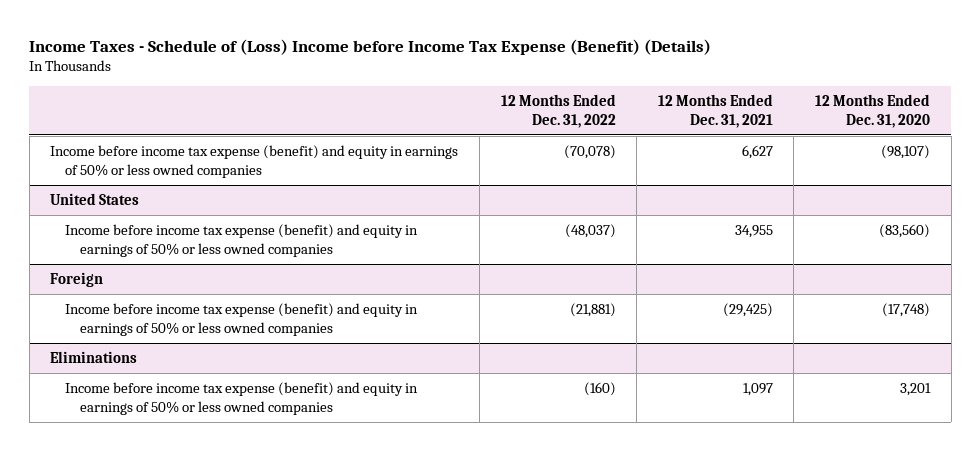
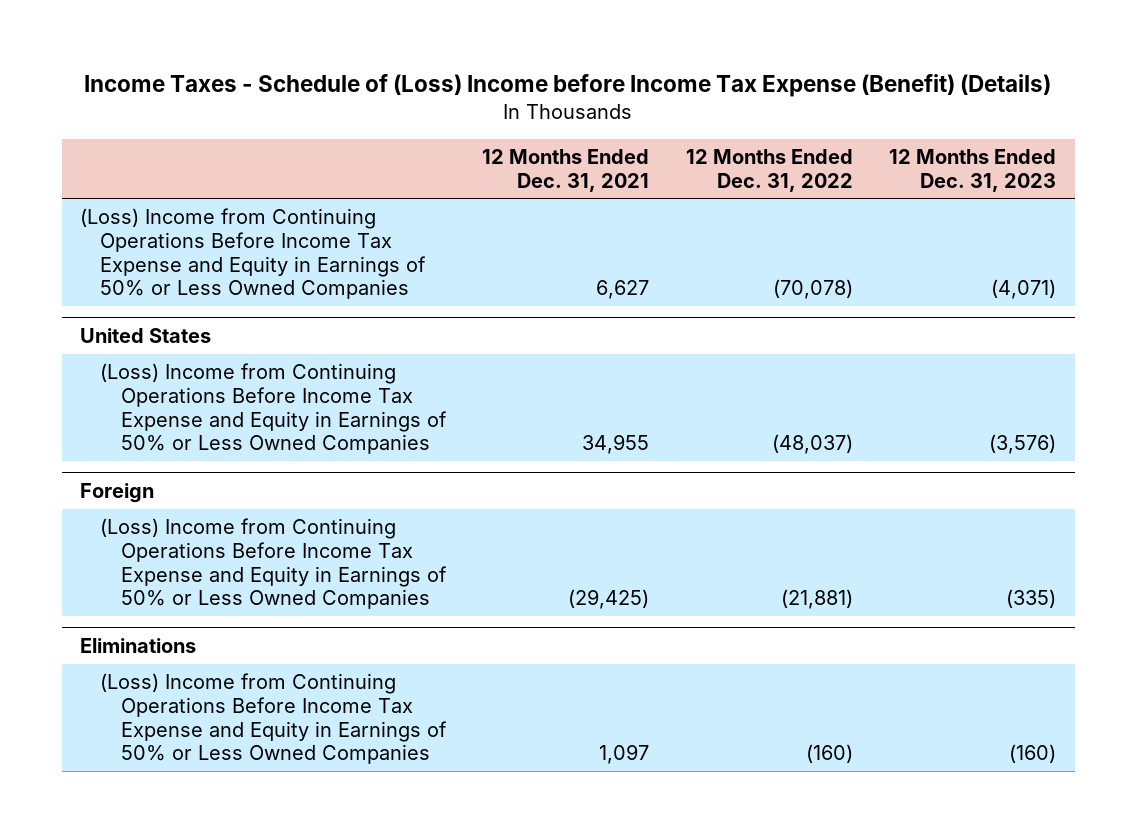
[815,93,931,128] 12 Months Ended Dec. 31, 2020 -> none
none -> [889,148,1057,192] 12 Months Ended Dec. 31, 2023
[50,144,459,178] Income before income tax expense (benefit) and equity in earnings of 50% or less owned companies -> [79,208,427,300] (Loss) Income from Continuing Operations Before Income Tax Expense and Equity in Earnings of 50% or Less Owned Companies
[65,223,419,257] Income before income tax expense (benefit) and equity in earnings of 50% or less owned companies -> [100,363,447,455] (Loss) Income from Continuing Operations Before Income Tax Expense and Equity in Earnings of 50% or Less Owned Companies
[65,302,419,336] Income before income tax expense (benefit) and equity in earnings of 50% or less owned companies -> [100,518,447,610] (Loss) Income from Continuing Operations Before Income Tax Expense and Equity in Earnings of 50% or Less Owned Companies
[65,381,419,415] Income before income tax expense (benefit) and equity in earnings of 50% or less owned companies -> [100,673,447,765] (Loss) Income from Continuing Operations Before Income Tax Expense and Equity in Earnings of 50% or Less Owned Companies

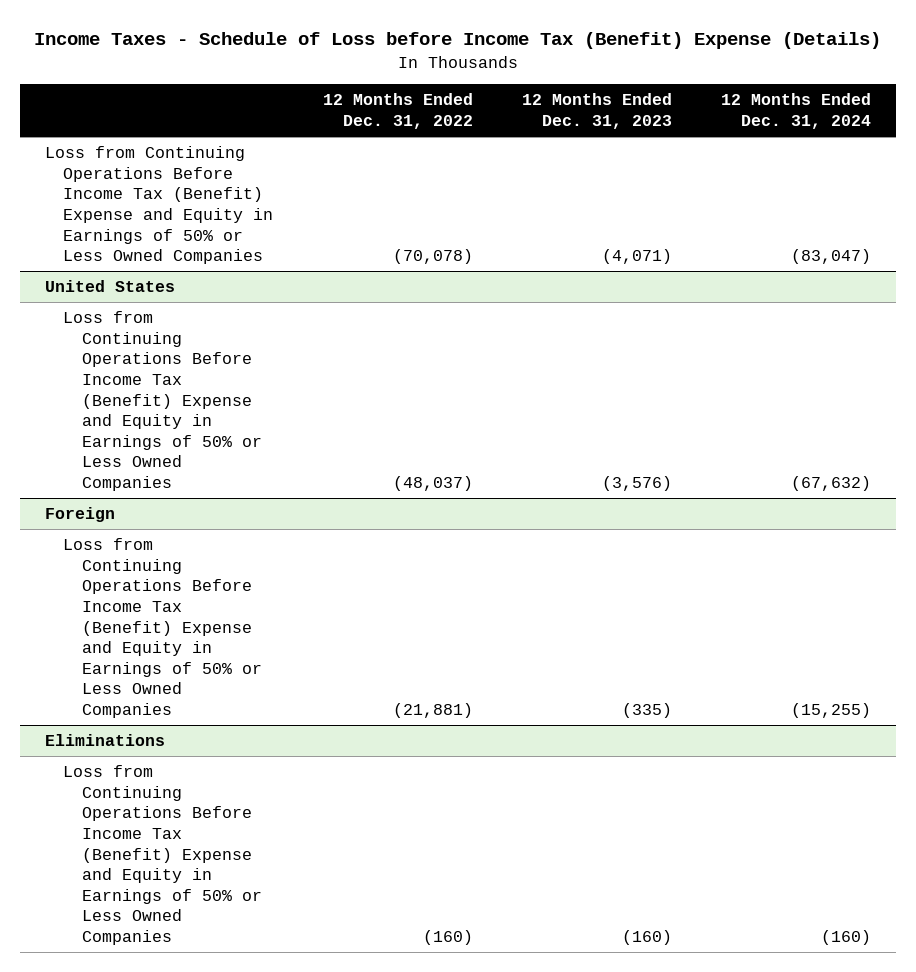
[84,74,1052,98] Income Taxes - Schedule of (Loss) Income before Income Tax Expense (Benefit) (Details) -> [33,32,881,50] Income Taxes - Schedule of Loss before Income Tax (Benefit) Expense (Details)
[482,148,650,192] 12 Months Ended Dec. 31, 2021 -> none
none -> [721,93,872,130] 12 Months Ended Dec. 31, 2024
[79,208,427,300] (Loss) Income from Continuing Operations Before Income Tax Expense and Equity in Earnings of 50% or Less Owned Companies -> [44,146,274,265] Loss from Continuing Operations Before Income Tax (Benefit) Expense and Equity in Earnings of 50% or Less Owned Companies
[100,363,447,455] (Loss) Income from Continuing Operations Before Income Tax Expense and Equity in Earnings of 50% or Less Owned Companies -> [63,311,263,491] Loss from Continuing Operations Before Income Tax (Benefit) Expense and Equity in Earnings of 50% or Less Owned Companies
[100,518,447,610] (Loss) Income from Continuing Operations Before Income Tax Expense and Equity in Earnings of 50% or Less Owned Companies -> [63,538,263,718] Loss from Continuing Operations Before Income Tax (Benefit) Expense and Equity in Earnings of 50% or Less Owned Companies
[100,673,447,765] (Loss) Income from Continuing Operations Before Income Tax Expense and Equity in Earnings of 50% or Less Owned Companies -> [63,765,263,945] Loss from Continuing Operations Before Income Tax (Benefit) Expense and Equity in Earnings of 50% or Less Owned Companies

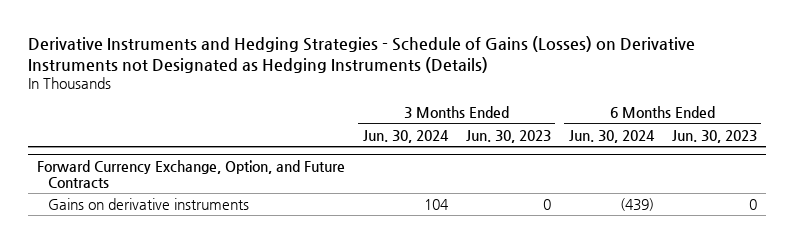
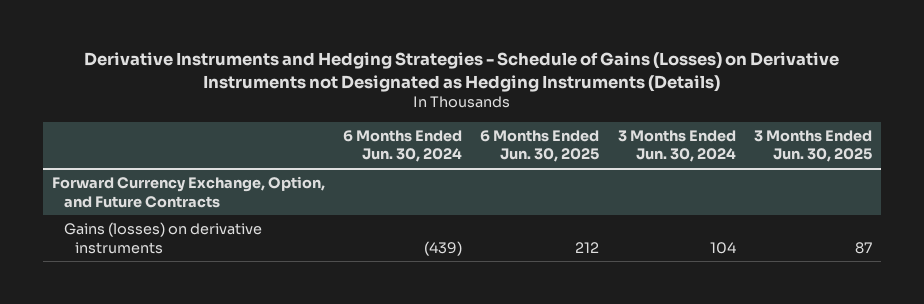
[465,129,551,143] Jun. 30, 2023 -> none
[671,129,757,143] Jun. 30, 2023 -> none
none -> [480,129,600,163] 6 Months Ended Jun. 30, 2025
none -> [753,129,872,163] 3 Months Ended Jun. 30, 2025
[47,197,249,210] Gains on derivative instruments -> [63,222,262,254] Gains (losses) on derivative instruments

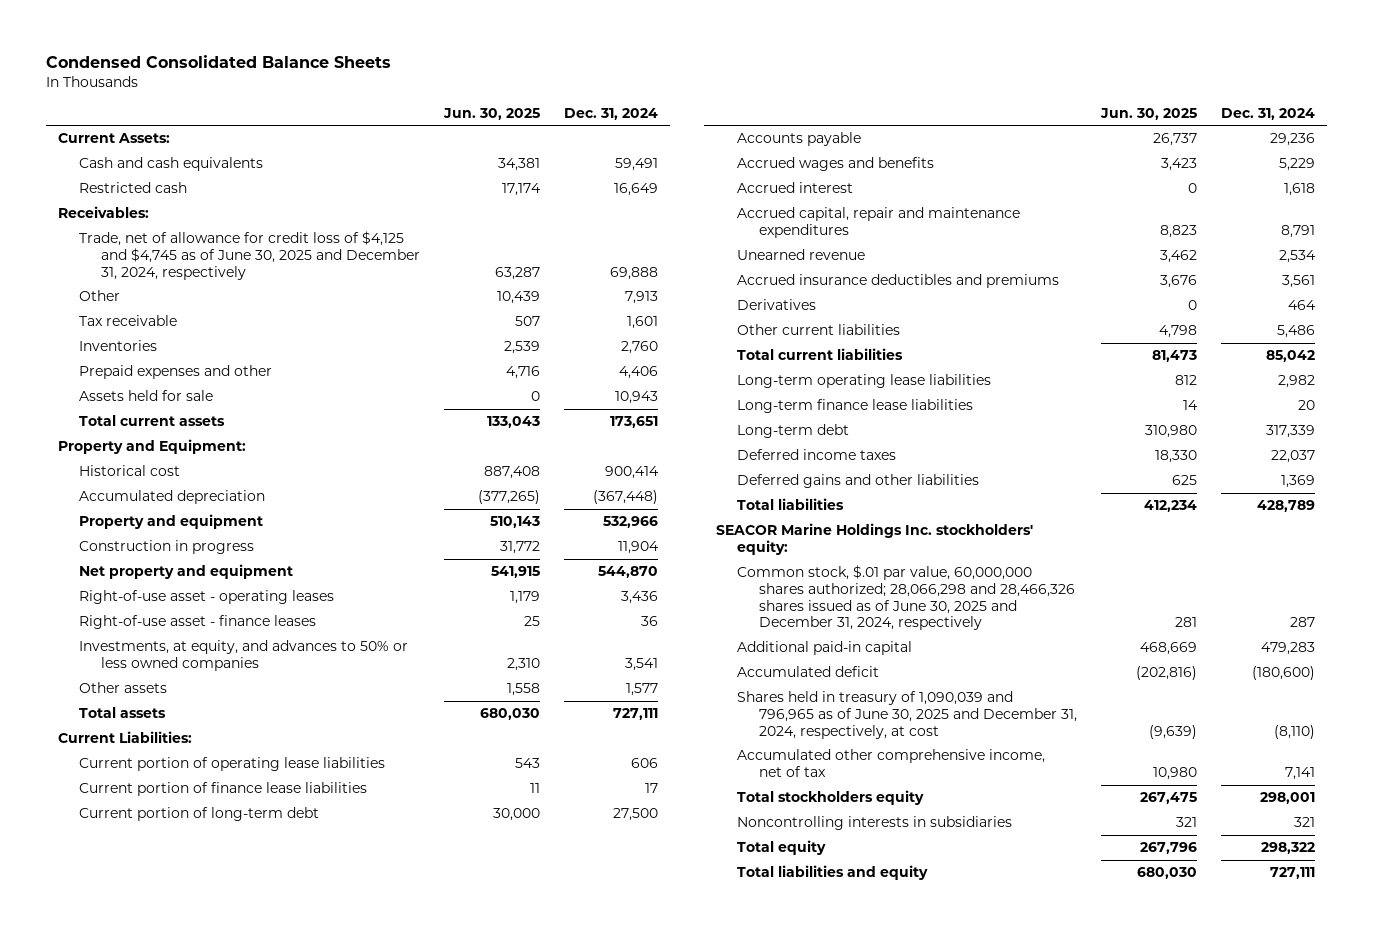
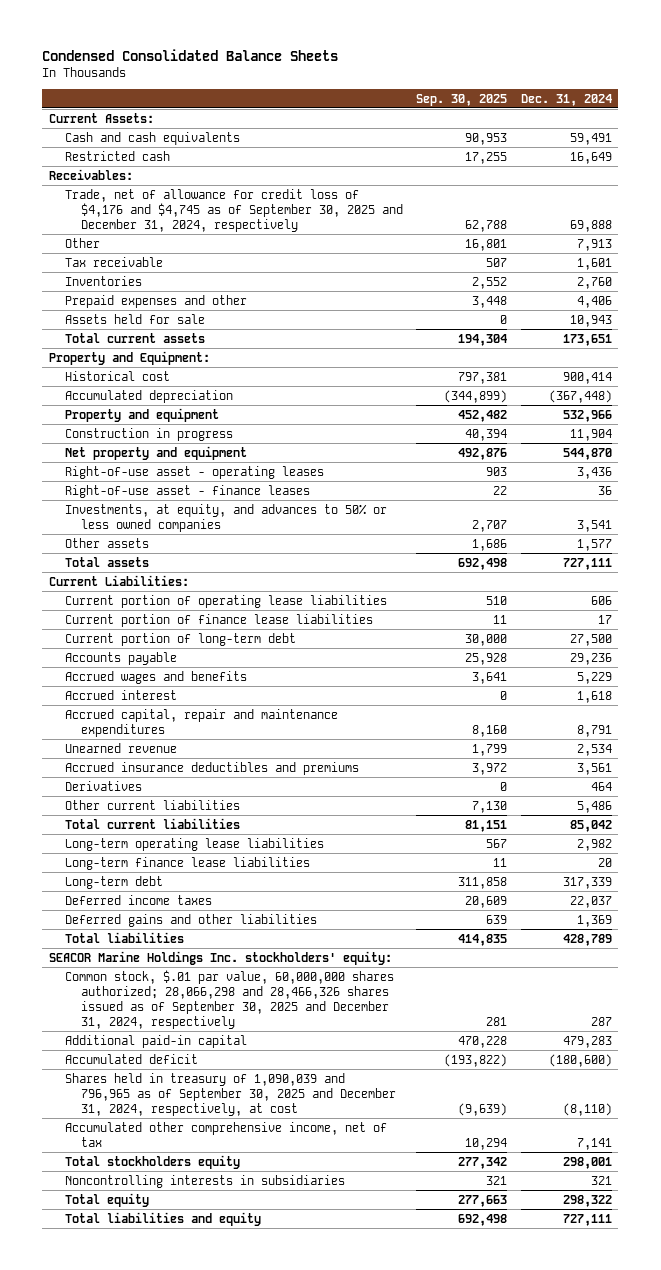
[442,107,540,120] Jun. 30, 2025 -> none
none -> [416,93,508,106] Sep. 30, 2025
[79,231,420,280] Trade, net of allowance for credit loss of $4,125 and $4,745 as of June 30, 2025 and December 31, 2024, respectively -> [64,188,404,233] Trade, net of allowance for credit loss of $4,176 and $4,745 as of September 30, 2025 and December 31, 2024, respectively
[737,565,1075,631] Common stock, $.01 par value, 60,000,000 shares authorized; 28,066,298 and 28,466,326 shares issued as of June 30, 2025 and December 31, 2024, respectively -> [64,969,394,1030] Common stock, $.01 par value, 60,000,000 shares authorized; 28,066,298 and 28,466,326 shares issued as of September 30, 2025 and December 31, 2024, respectively
[737,691,1077,739] Shares held in treasury of 1,090,039 and 796,965 as of June 30, 2025 and December 31, 2024, respectively, at cost -> [64,1072,397,1117] Shares held in treasury of 1,090,039 and 796,965 as of September 30, 2025 and December 31, 2024, respectively, at cost

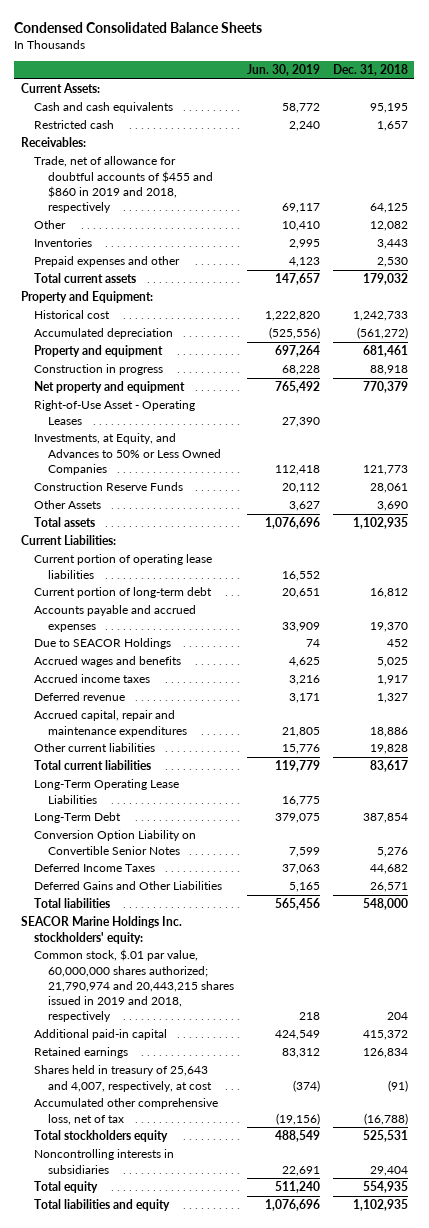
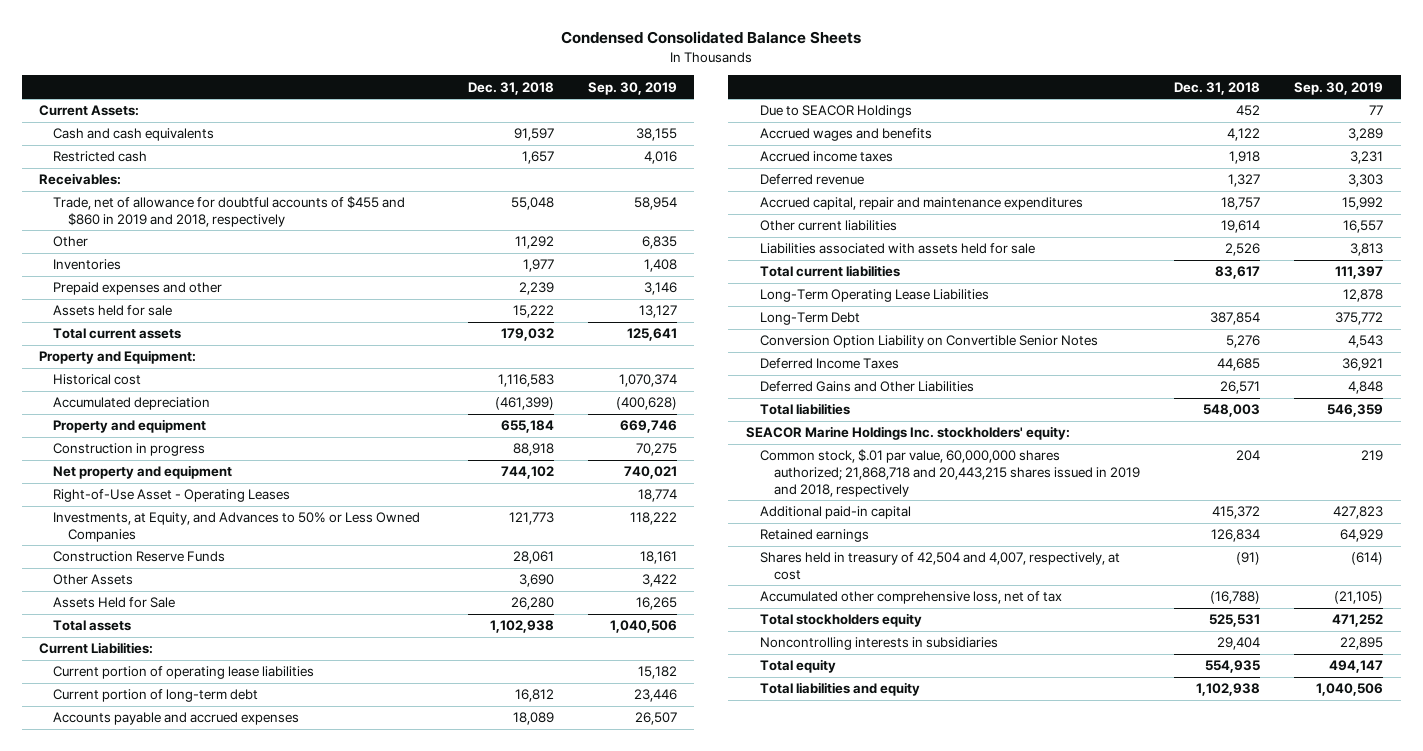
[246,63,320,76] Jun. 30, 2019 -> none
none -> [588,81,678,95] Sep. 30, 2019
[369,103,408,114] 95,195 -> [513,128,554,142] 91,597
[369,202,408,213] 64,125 -> [510,197,554,211] 55,048
[369,221,408,232] 12,082 -> [514,236,554,250] 11,292
[376,239,408,250] 3,443 -> [522,259,554,273] 1,977
[376,257,408,268] 2,530 -> [518,282,554,296] 2,239
none -> [53,305,173,317] Assets held for sale
[352,311,408,322] 1,242,733 -> [497,374,554,388] 1,116,583
[356,327,408,340] (561,272) -> [494,397,554,411] (461,399)
[362,345,408,358] 681,461 -> [500,420,554,434] 655,184
[362,381,408,394] 770,379 -> [500,466,554,480] 744,102
none -> [53,597,176,609] Assets Held for Sale
[352,517,408,530] 1,102,935 -> [489,620,554,634] 1,102,938
[369,621,408,632] 19,370 -> [512,712,554,726] 18,089
[376,657,408,668] 5,025 -> [1226,128,1260,142] 4,122
[376,675,408,686] 1,917 -> [1228,151,1260,165] 1,918
[369,726,408,737] 18,886 -> [1220,197,1260,211] 18,757
[369,744,408,755] 19,828 -> [1220,220,1260,234] 19,614
none -> [759,243,1035,255] Liabilities associated with assets held for sale
[369,864,408,875] 44,682 -> [1216,358,1260,372] 44,685
[362,898,408,911] 548,000 -> [1202,404,1260,418] 548,003
[34,949,234,1023] Common stock, $.01 par value, 60,000,000 shares authorized; 21,790,974 and 20,443,215 shares issued in 2019 and 2018, respectively -> [759,449,1140,497] Common stock, $.01 par value, 60,000,000 shares authorized; 21,868,718 and 20,443,215 shares issued in 2019 and 2018, respectively
[34,1065,212,1092] Shares held in treasury of 25,643 and 4,007, respectively, at cost -> [759,552,1120,580] Shares held in treasury of 42,504 and 4,007, respectively, at cost
[352,1199,408,1212] 1,102,935 -> [1195,683,1260,697] 1,102,938

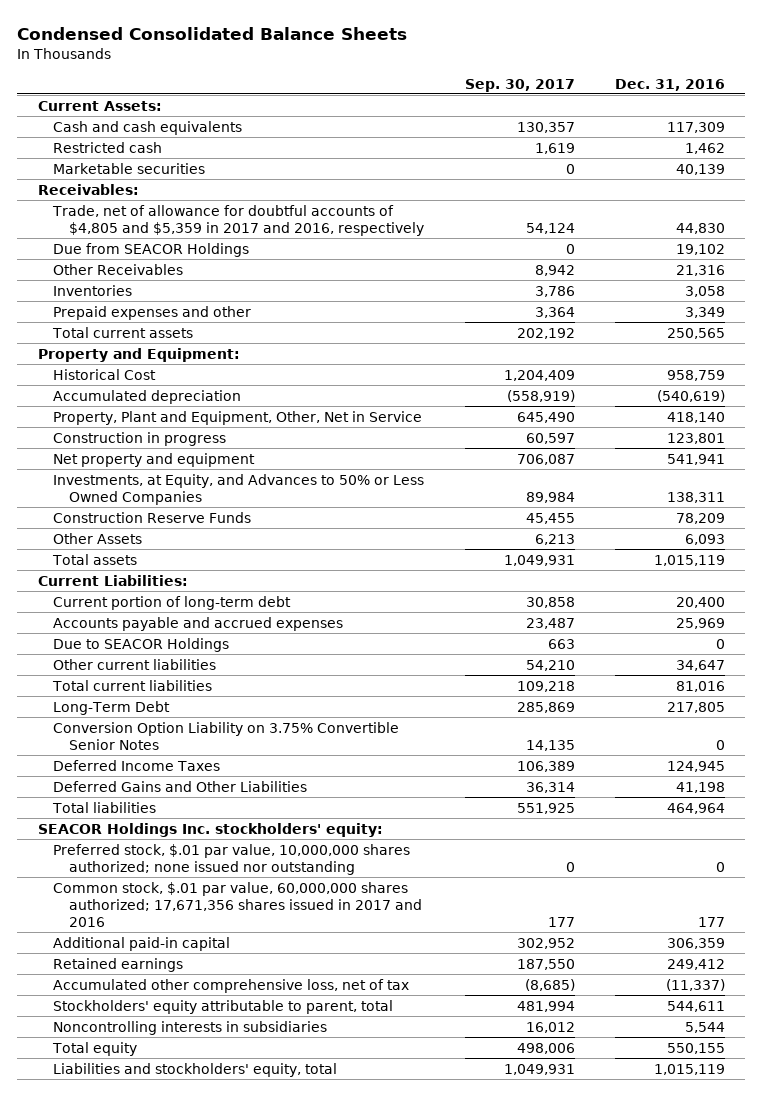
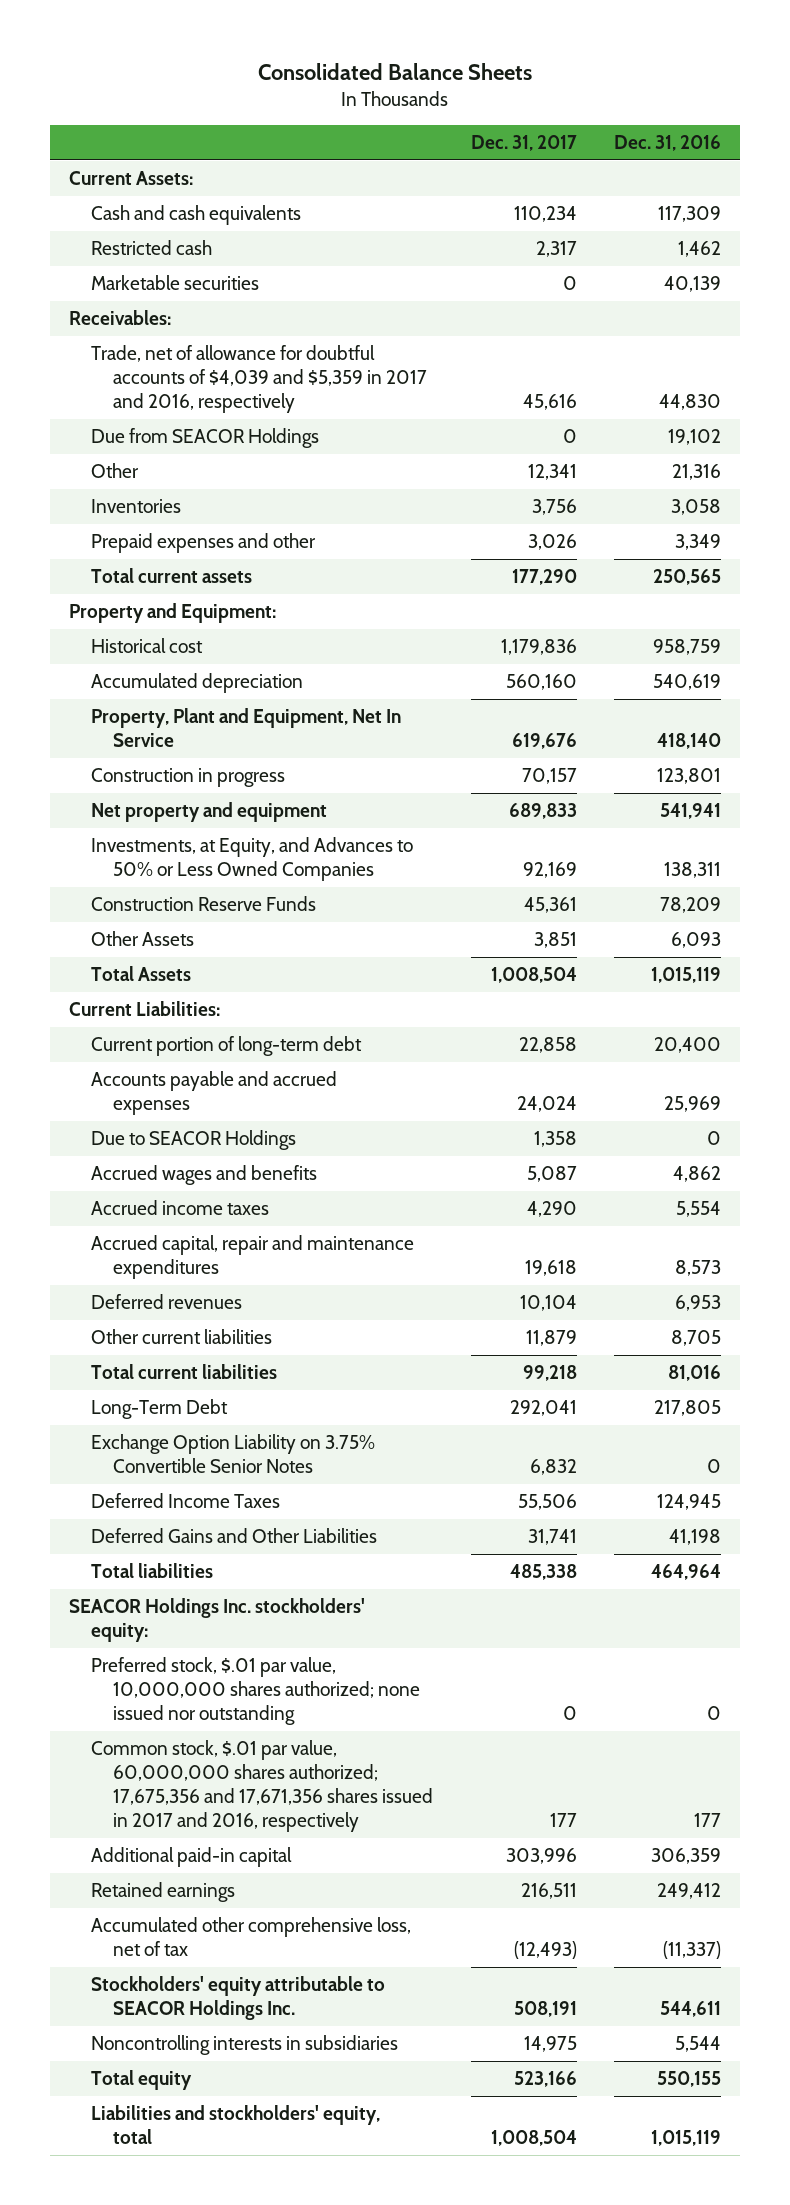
[17,26,408,40] Condensed Consolidated Balance Sheets -> [258,62,533,80] Consolidated Balance Sheets
[464,78,575,92] Sep. 30, 2017 -> none
none -> [470,134,577,151] Dec. 31, 2017
[52,204,424,236] Trade, net of allowance for doubtful accounts of $4,805 and $5,359 in 2017 and 2016, respectively -> [91,345,428,414] Trade, net of allowance for doubtful accounts of $4,039 and $5,359 in 2017 and 2016, respectively
[53,263,184,275] Other Receivables -> [91,463,140,479] Other
[53,368,157,380] Historical Cost -> [91,638,204,654] Historical cost
[657,389,726,402] (540,619) -> [653,674,722,691] 540,619
[53,410,423,425] Property, Plant and Equipment, Other, Net in Service -> [91,708,402,748] Property, Plant and Equipment, Net In Service
[52,553,138,565] Total assets -> [91,966,192,982] Total Assets
none -> [91,1165,318,1186] Accrued wages and benefits
none -> [91,1200,270,1216] Accrued income taxes
none -> [91,1235,415,1280] Accrued capital, repair and maintenance expenditures
none -> [91,1294,243,1310] Deferred revenues
[676,659,726,671] 34,647 -> [671,1330,722,1347] 8,705
[53,721,400,750] Conversion Option Liability on 3.75% Convertible Senior Notes -> [91,1434,376,1474] Exchange Option Liability on 3.75% Convertible Senior Notes
[53,881,422,928] Common stock, $.01 par value, 60,000,000 shares authorized; 17,671,356 shares issued in 2017 and 2016 -> [91,1740,434,1833] Common stock, $.01 par value, 60,000,000 shares authorized; 17,675,356 and 17,671,356 shares issued in 2017 and 2016, respectively
[53,999,394,1014] Stockholders' equity attributable to parent, total -> [91,1976,386,2021] Stockholders' equity attributable to SEACOR Holdings Inc.

